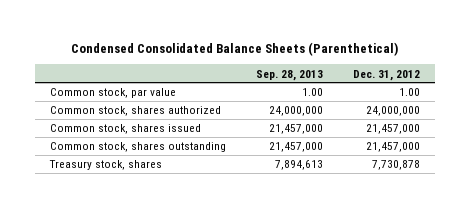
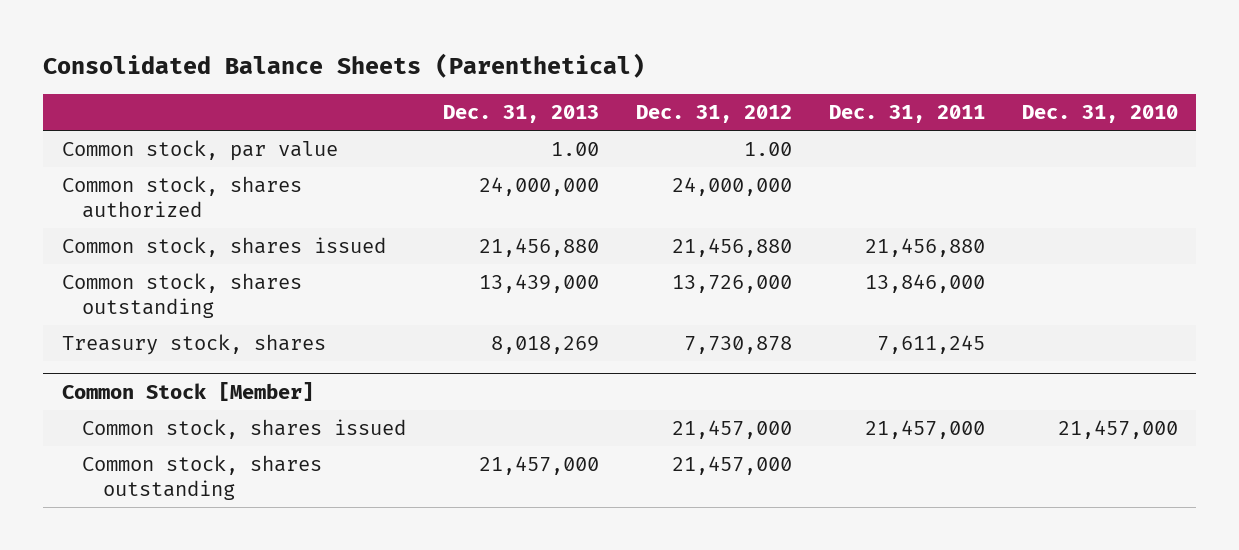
[70,41,398,56] Condensed Consolidated Balance Sheets (Parenthetical) -> [43,53,646,79] Consolidated Balance Sheets (Parenthetical)
[255,69,323,81] Sep. 28, 2013 -> none
none -> [442,105,599,124] Dec. 31, 2013
none -> [828,105,985,124] Dec. 31, 2011
none -> [1021,105,1178,124] Dec. 31, 2010
none -> [61,237,386,258] Common stock, shares issued
none -> [61,273,302,319] Common stock, shares outstanding
[49,160,163,171] Treasury stock, shares -> [61,334,326,356] Treasury stock, shares
none -> [61,381,314,401] Common Stock [Member]

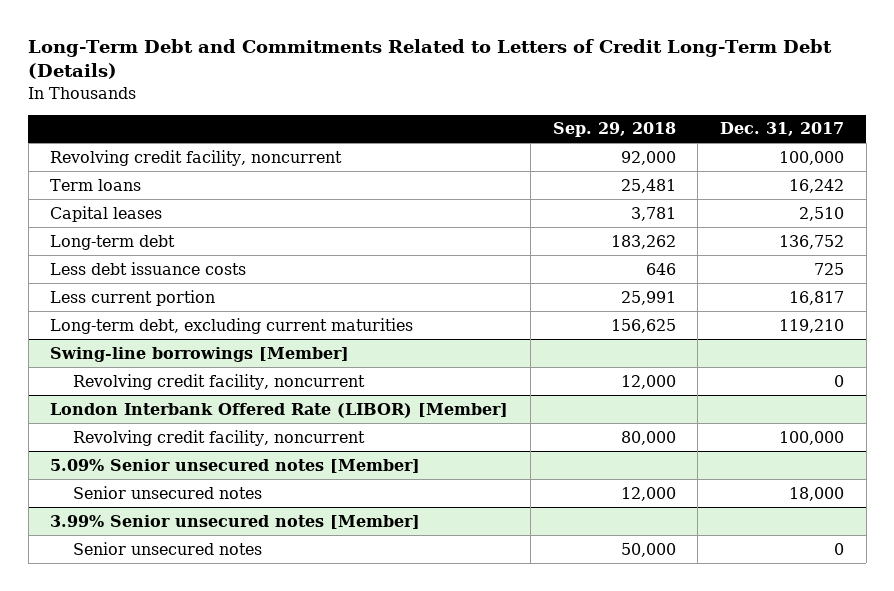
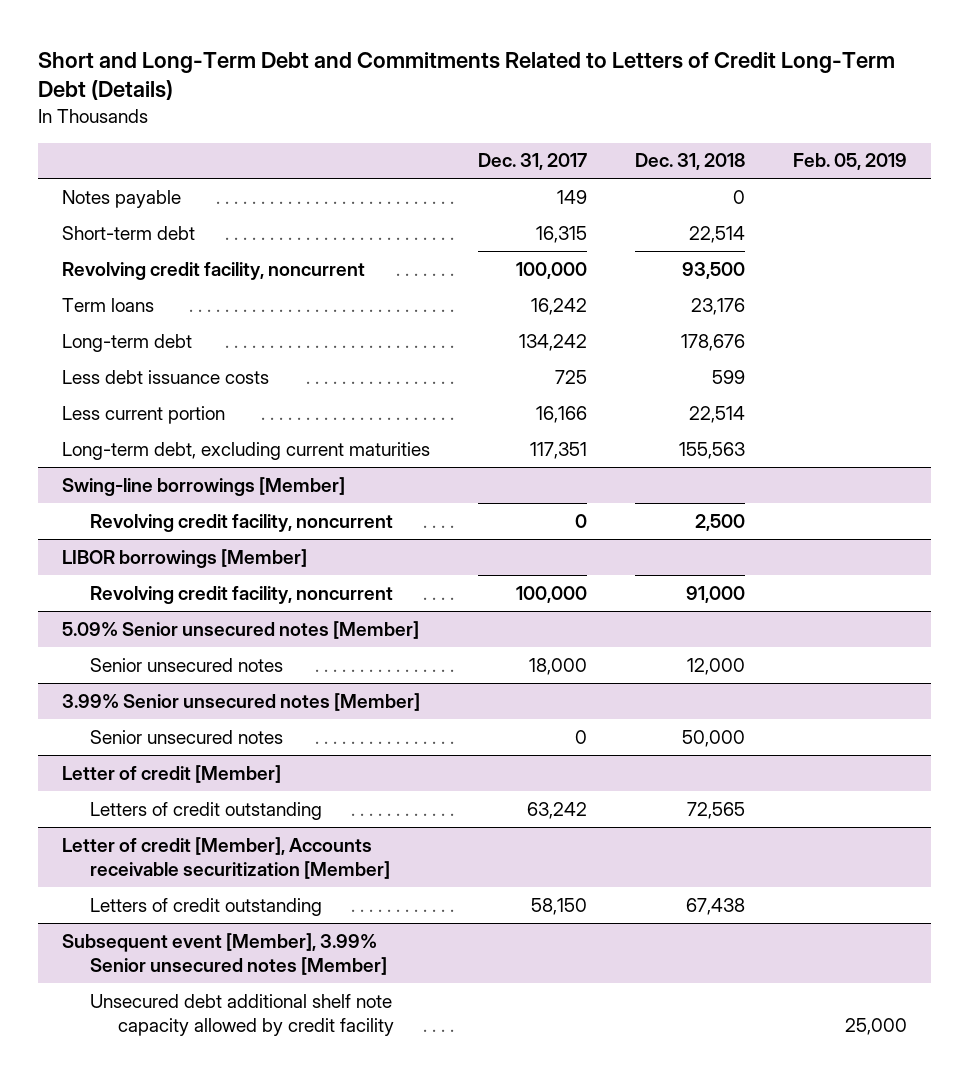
[28,38,833,80] Long-Term Debt and Commitments Related to Letters of Credit Long-Term Debt (Details) -> [37,51,895,101] Short and Long-Term Debt and Commitments Related to Letters of Credit Long-Term Debt (Details)
[552,122,676,138] Sep. 29, 2018 -> none
none -> [634,153,745,171] Dec. 31, 2018
none -> [792,153,907,171] Feb. 05, 2019
none -> [61,189,181,208] Notes payable
none -> [61,225,195,240] Short-term debt
[50,205,163,222] Capital leases -> none
[778,234,844,249] 136,752 -> [518,333,587,351] 134,242
[788,290,844,305] 16,817 -> [535,405,587,423] 16,166
[778,318,844,333] 119,210 -> [529,441,587,459] 117,351
[50,402,509,418] London Interbank Offered Rate (LIBOR) [Member] -> [61,548,307,568] LIBOR borrowings [Member]
none -> [61,764,281,783] Letter of credit [Member]
none -> [89,801,322,820] Letters of credit outstanding
none -> [61,836,390,880] Letter of credit [Member], Accounts receivable securitization [Member]
none -> [89,897,322,916] Letters of credit outstanding
none -> [61,932,387,976] Subsequent event [Member], 3.99% Senior unsecured notes [Member]
none -> [89,993,394,1037] Unsecured debt additional shelf note capacity allowed by credit facility

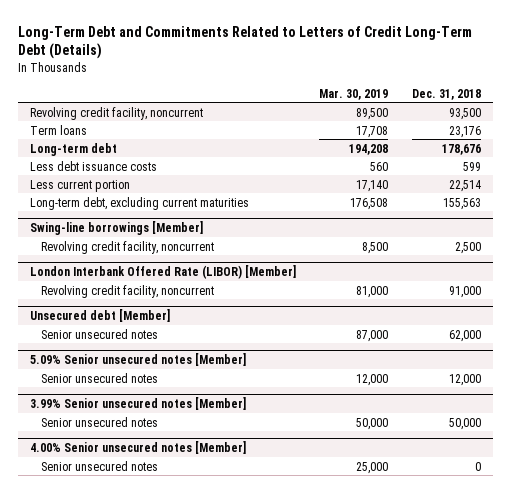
[37,51,895,101] Short and Long-Term Debt and Commitments Related to Letters of Credit Long-Term Debt (Details) -> [17,25,472,60] Long-Term Debt and Commitments Related to Letters of Credit Long-Term Debt (Details)
[477,153,587,171] Dec. 31, 2017 -> none
[792,153,907,171] Feb. 05, 2019 -> none
none -> [319,88,389,100] Mar. 30, 2019
[61,189,181,208] Notes payable -> none
[61,225,195,240] Short-term debt -> none
[61,548,307,568] LIBOR borrowings [Member] -> [29,264,296,279] London Interbank Offered Rate (LIBOR) [Member]
none -> [29,308,170,322] Unsecured debt [Member]
none -> [41,328,159,339] Senior unsecured notes
[61,764,281,783] Letter of credit [Member] -> none
[89,801,322,820] Letters of credit outstanding -> none
[61,836,390,880] Letter of credit [Member], Accounts receivable securitization [Member] -> none
[89,897,322,916] Letters of credit outstanding -> none
[61,932,387,976] Subsequent event [Member], 3.99% Senior unsecured notes [Member] -> none
[89,993,394,1037] Unsecured debt additional shelf note capacity allowed by credit facility -> none
none -> [29,440,246,454] 4.00% Senior unsecured notes [Member]
none -> [41,460,159,471] Senior unsecured notes

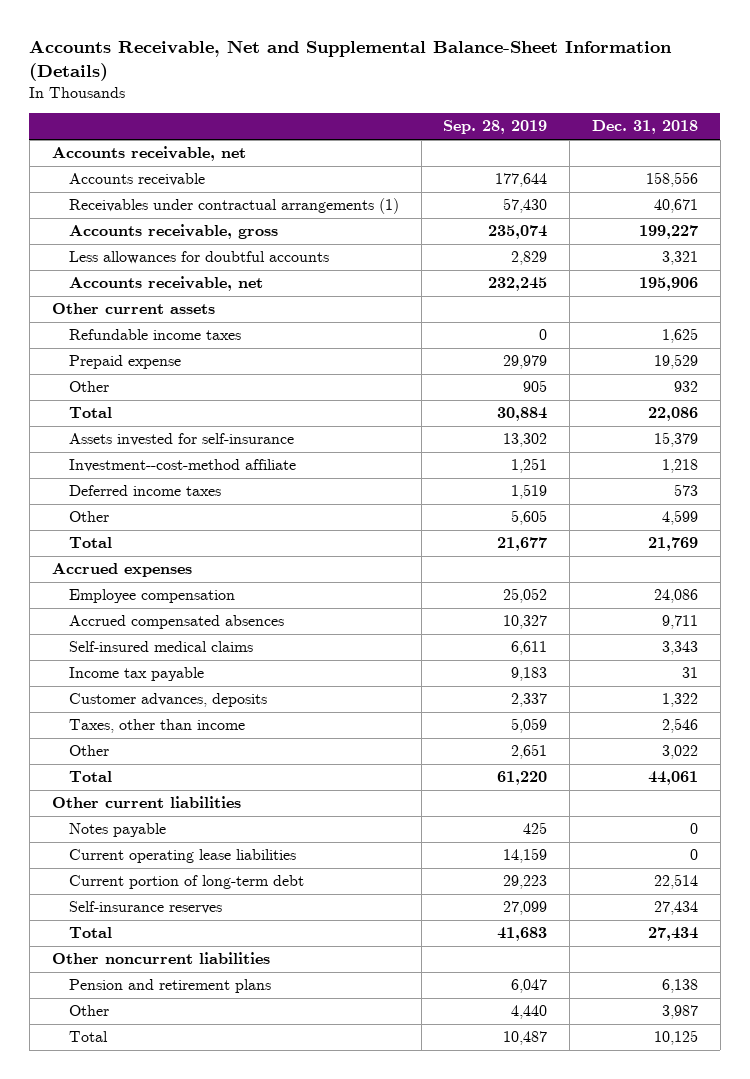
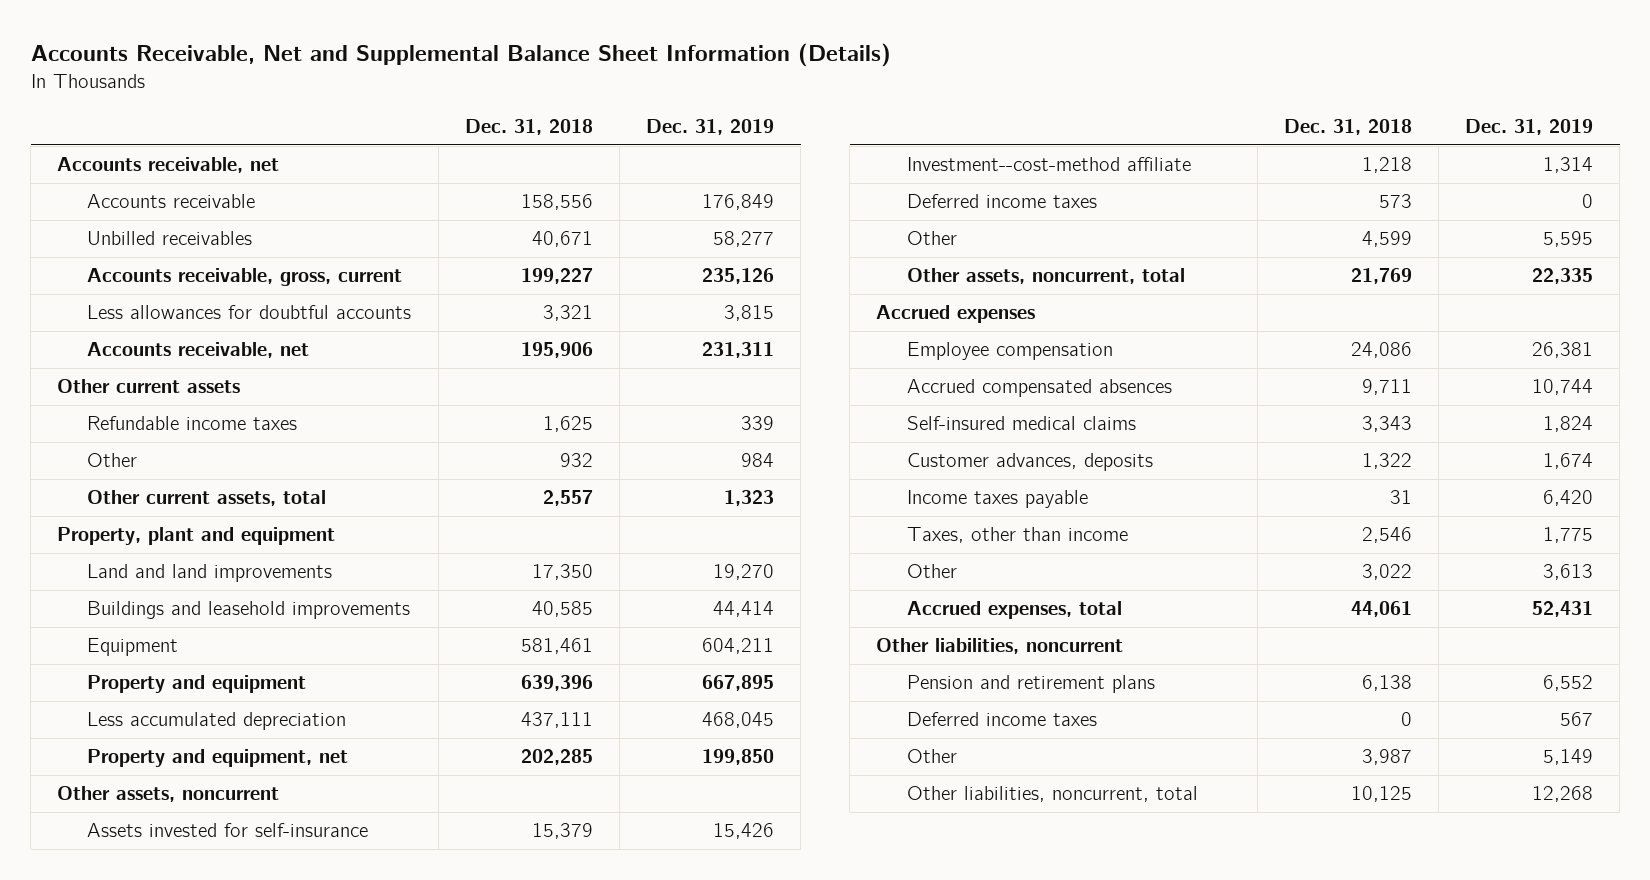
[29,40,673,82] Accounts Receivable, Net and Supplemental Balance-Sheet Information (Details) -> [30,43,891,68] Accounts Receivable, Net and Supplemental Balance Sheet Information (Details)
[443,120,548,135] Sep. 28, 2019 -> none
none -> [645,118,774,135] Dec. 31, 2019
[68,198,399,215] Receivables under contractual arrangements (1) -> [87,231,253,246] Unbilled receivables
[68,224,278,240] Accounts receivable, gross -> [87,268,403,287] Accounts receivable, gross, current
[68,355,181,370] Prepaid expense -> none
[68,407,112,419] Total -> [87,490,327,507] Other current assets, total
[647,407,698,422] 22,086 -> [542,490,593,507] 2,557
none -> [57,527,336,546] Property, plant and equipment
none -> [87,564,333,583] Land and land improvements
none -> [87,601,411,620] Buildings and leasehold improvements
none -> [87,638,179,657] Equipment
none -> [87,675,307,694] Property and equipment
none -> [87,712,347,731] Less accumulated depreciation
none -> [87,749,349,768] Property and equipment, net
none -> [57,786,280,803] Other assets, noncurrent
[68,537,112,549] Total -> [906,268,1185,285] Other assets, noncurrent, total
[68,667,204,682] Income tax payable -> none
none -> [906,490,1088,509] Income taxes payable
[51,796,241,809] Other current liabilities -> none
[68,823,166,838] Notes payable -> none
[68,849,296,864] Current operating lease liabilities -> none
[68,875,304,890] Current portion of long-term debt -> none
[68,901,222,915] Self-insurance reserves -> none
[68,927,112,939] Total -> none
[68,771,112,783] Total -> [906,601,1122,620] Accrued expenses, total
[51,952,270,965] Other noncurrent liabilities -> [876,638,1124,655] Other liabilities, noncurrent
none -> [906,712,1097,727] Deferred income taxes
[68,1031,108,1043] Total -> [906,786,1198,803] Other liabilities, noncurrent, total

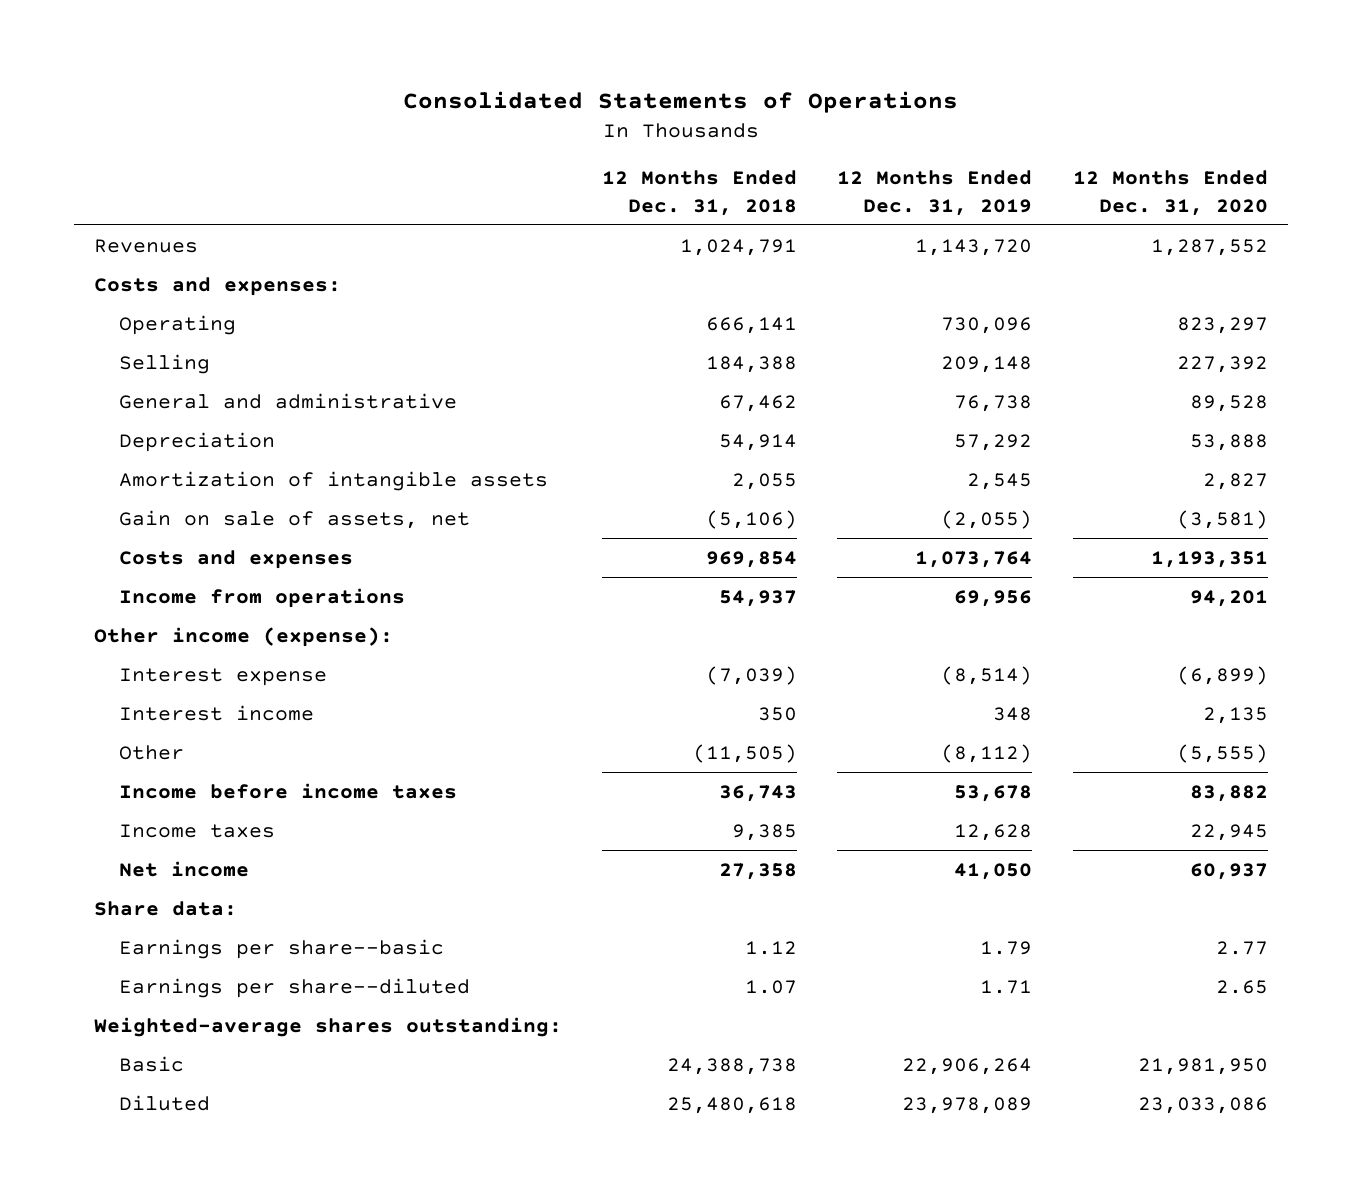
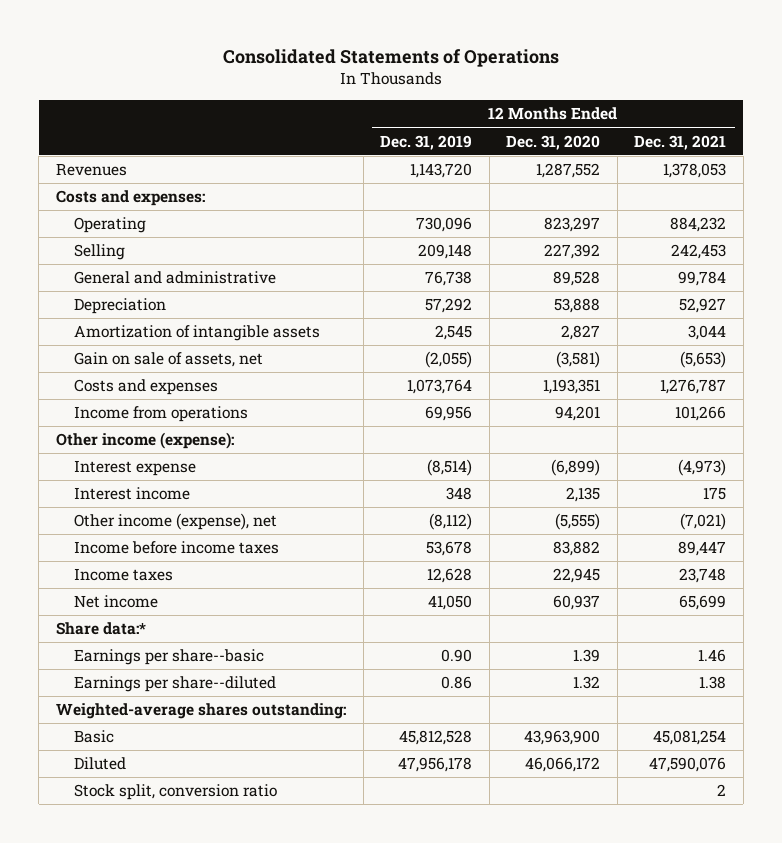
[602,169,798,216] 12 Months Ended Dec. 31, 2018 -> none
none -> [634,134,727,150] Dec. 31, 2021
[118,744,184,760] Other -> [73,513,277,531] Other income (expense), net
[94,900,238,916] Share data: -> [55,622,146,636] Share data:*
[980,940,1033,955] 1.79 -> [441,649,473,663] 0.90
[1215,940,1268,955] 2.77 -> [573,649,601,663] 1.39
[980,979,1033,994] 1.71 -> [441,676,473,690] 0.86
[1215,979,1268,994] 2.65 -> [573,676,601,690] 1.32
[902,1057,1033,1075] 22,906,264 -> [399,730,473,746] 45,812,528
[1137,1057,1268,1075] 21,981,950 -> [524,730,601,746] 43,963,900
[902,1096,1033,1114] 23,978,089 -> [398,757,473,773] 47,956,178
[1137,1096,1268,1114] 23,033,086 -> [525,757,601,773] 46,066,172
none -> [73,784,277,801] Stock split, conversion ratio

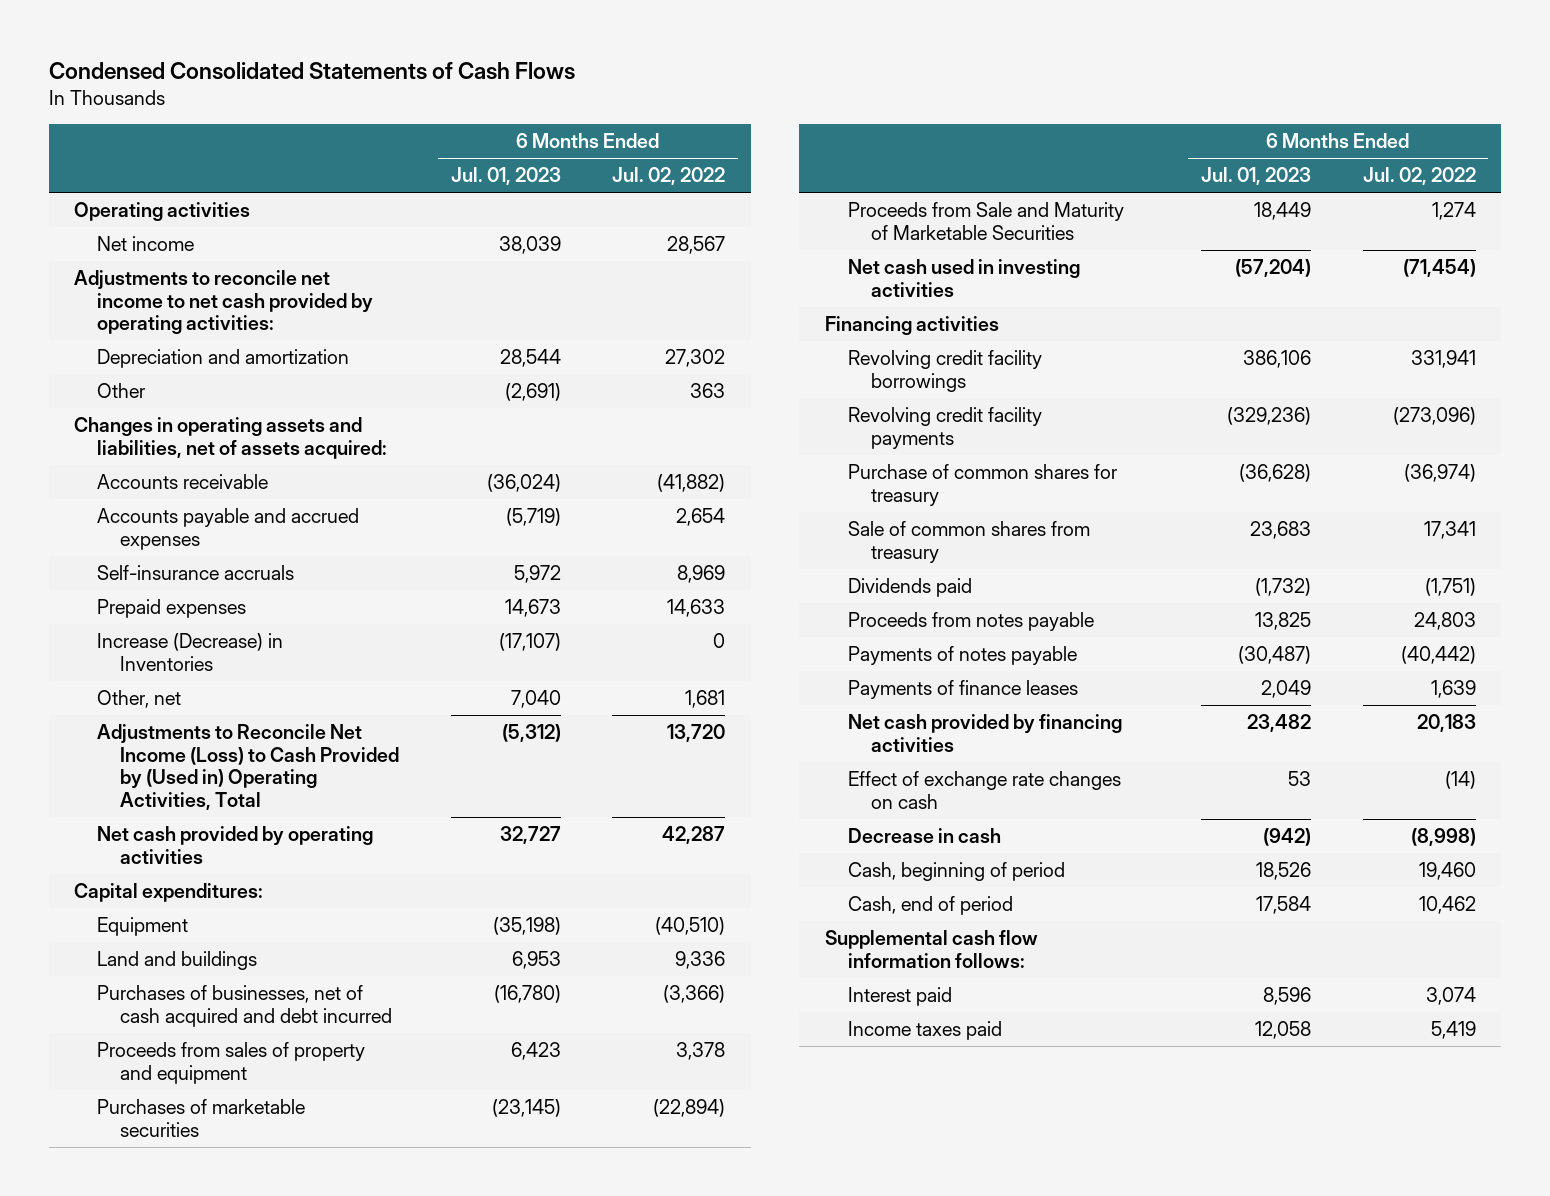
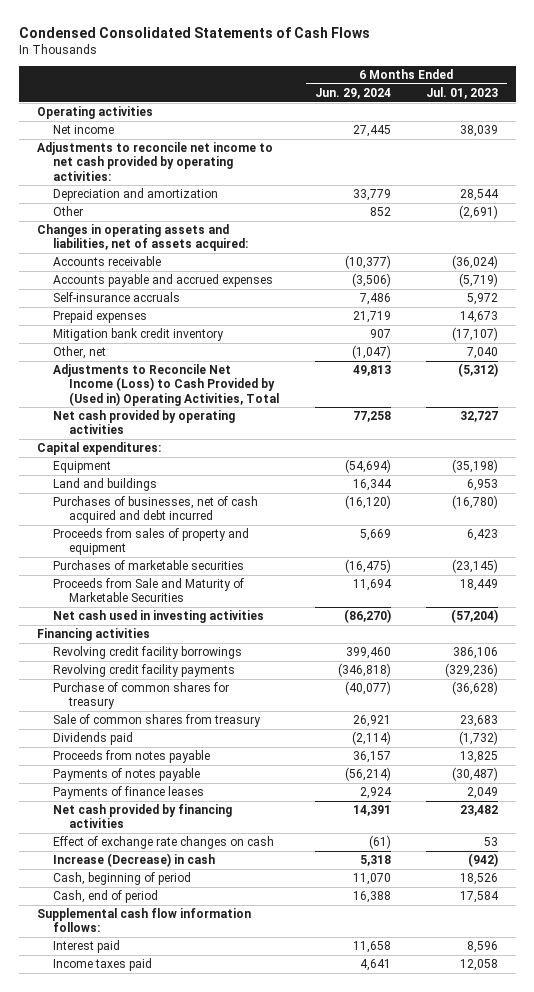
[611,167,725,186] Jul. 02, 2022 -> none
none -> [314,88,391,100] Jun. 29, 2024
[97,633,284,671] Increase (Decrease) in Inventories -> [53,328,225,342] Mitigation bank credit inventory
[847,828,1001,844] Decrease in cash -> [53,853,216,868] Increase (Decrease) in cash

